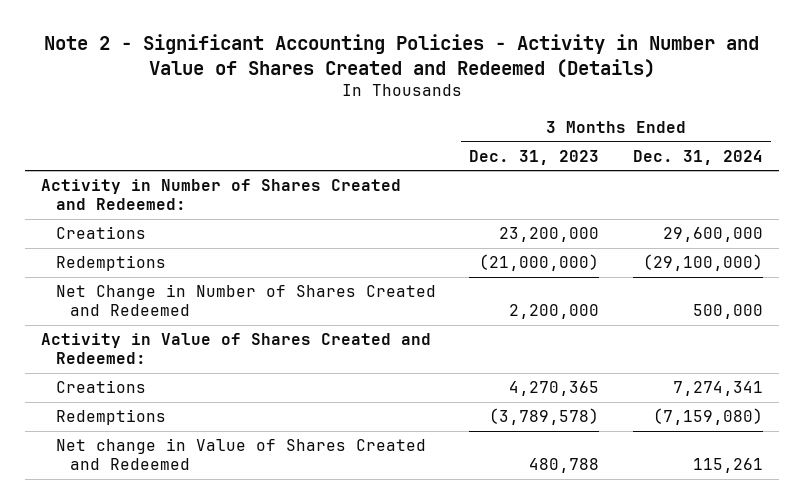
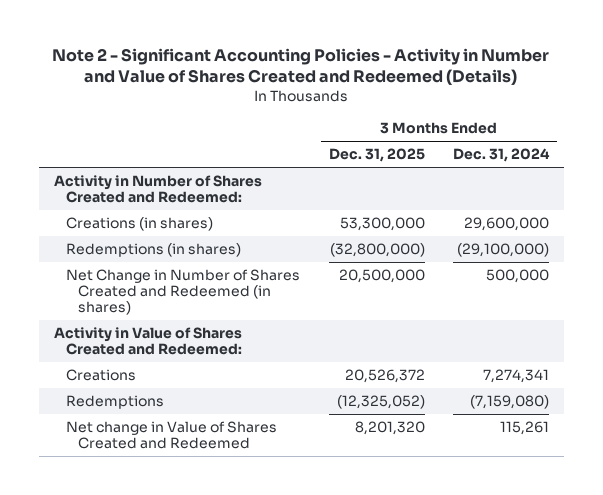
[469,149,600,165] Dec. 31, 2023 -> none
none -> [328,148,425,163] Dec. 31, 2025
[55,226,146,240] Creations -> [65,217,213,232] Creations (in shares)
[55,255,166,272] Redemptions -> [65,243,241,258] Redemptions (in shares)
[55,284,436,317] Net Change in Number of Shares Created and Redeemed -> [65,269,300,316] Net Change in Number of Shares Created and Redeemed (in shares)

